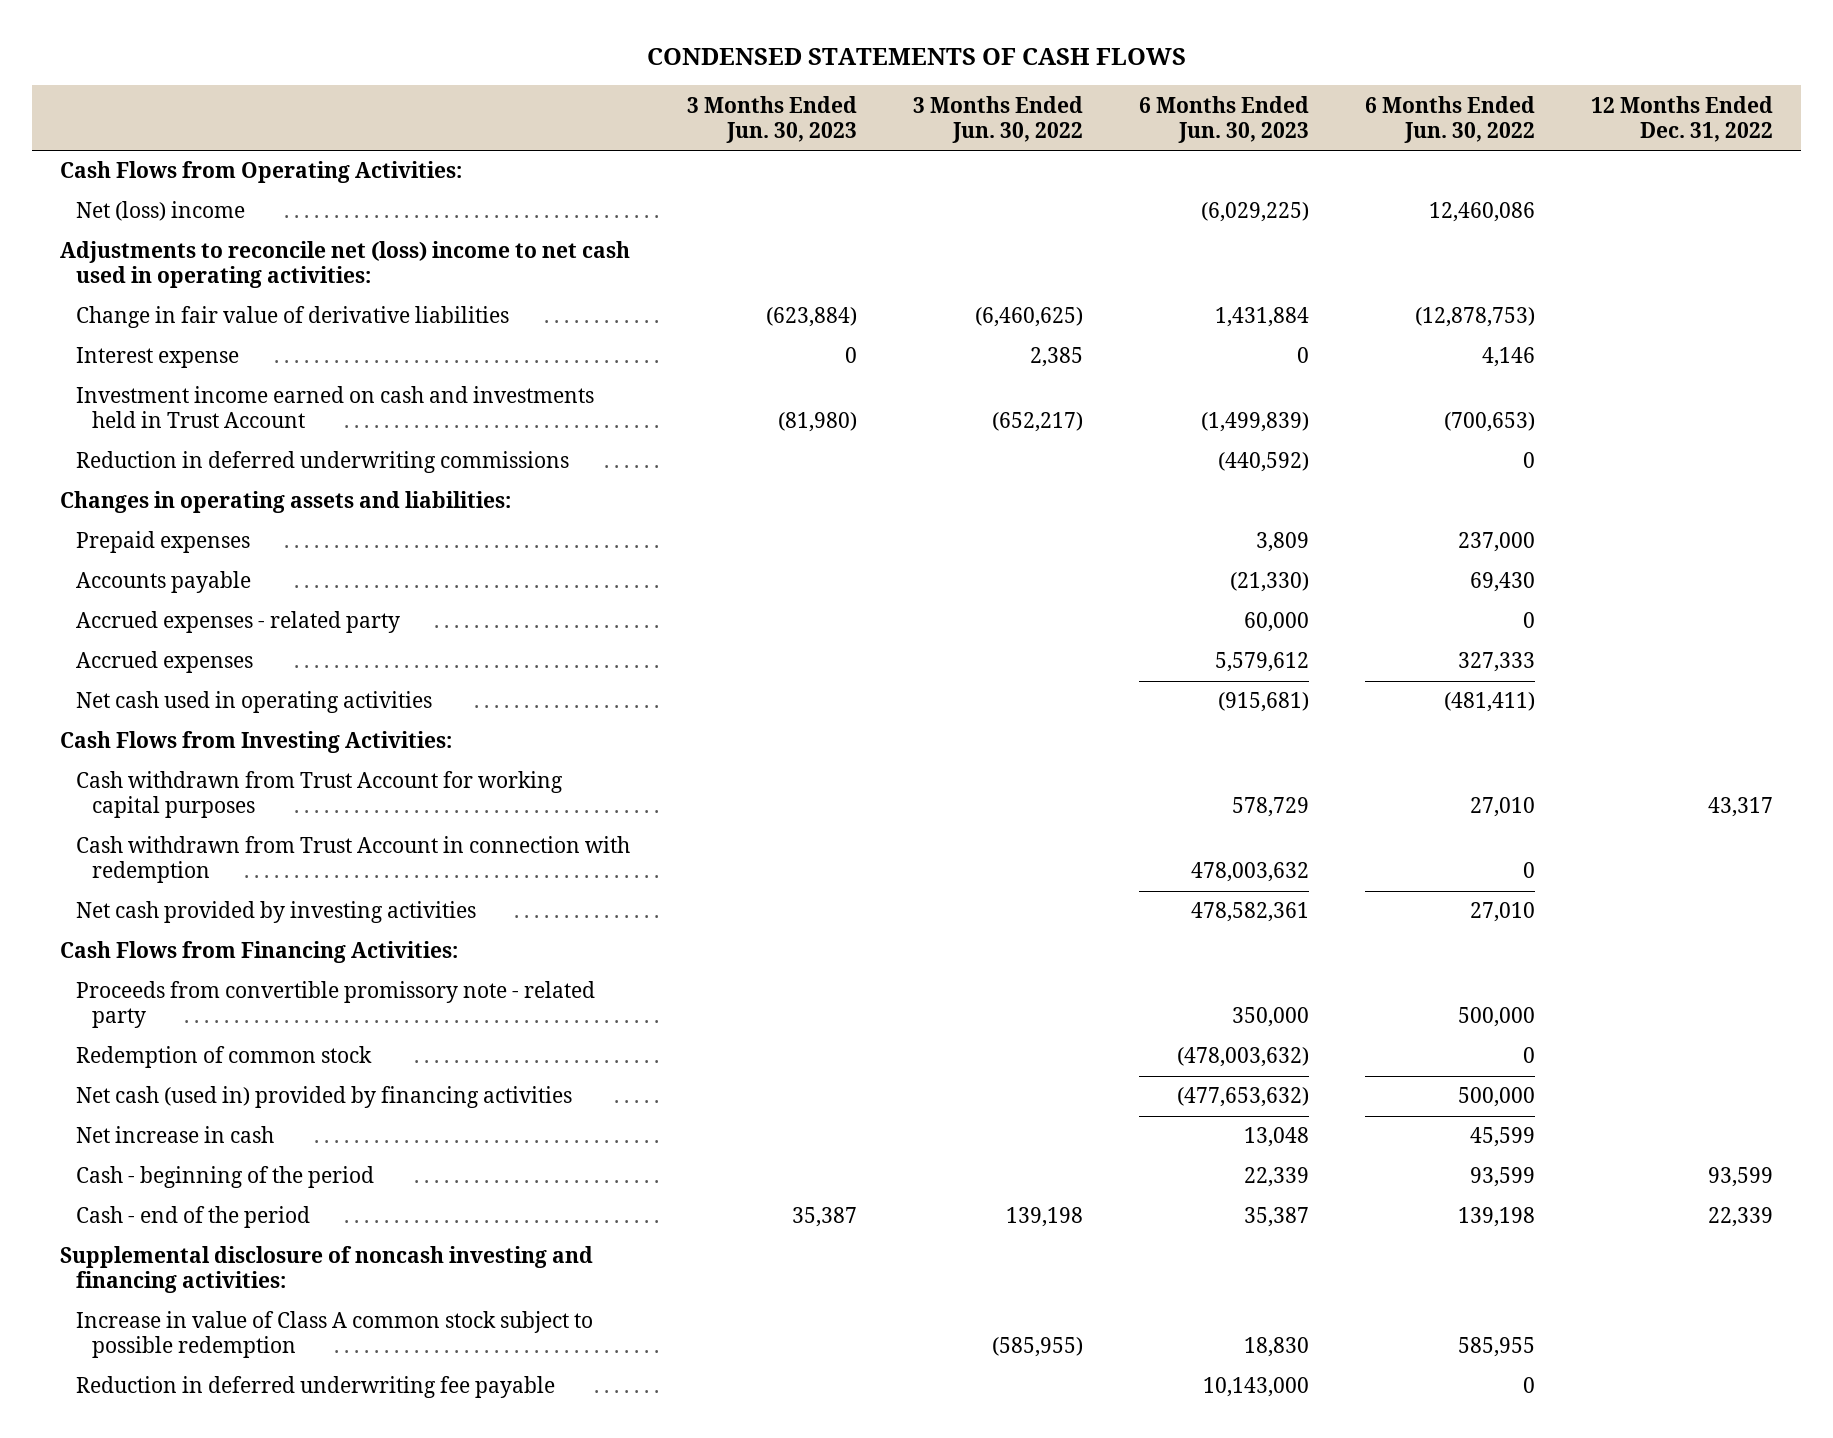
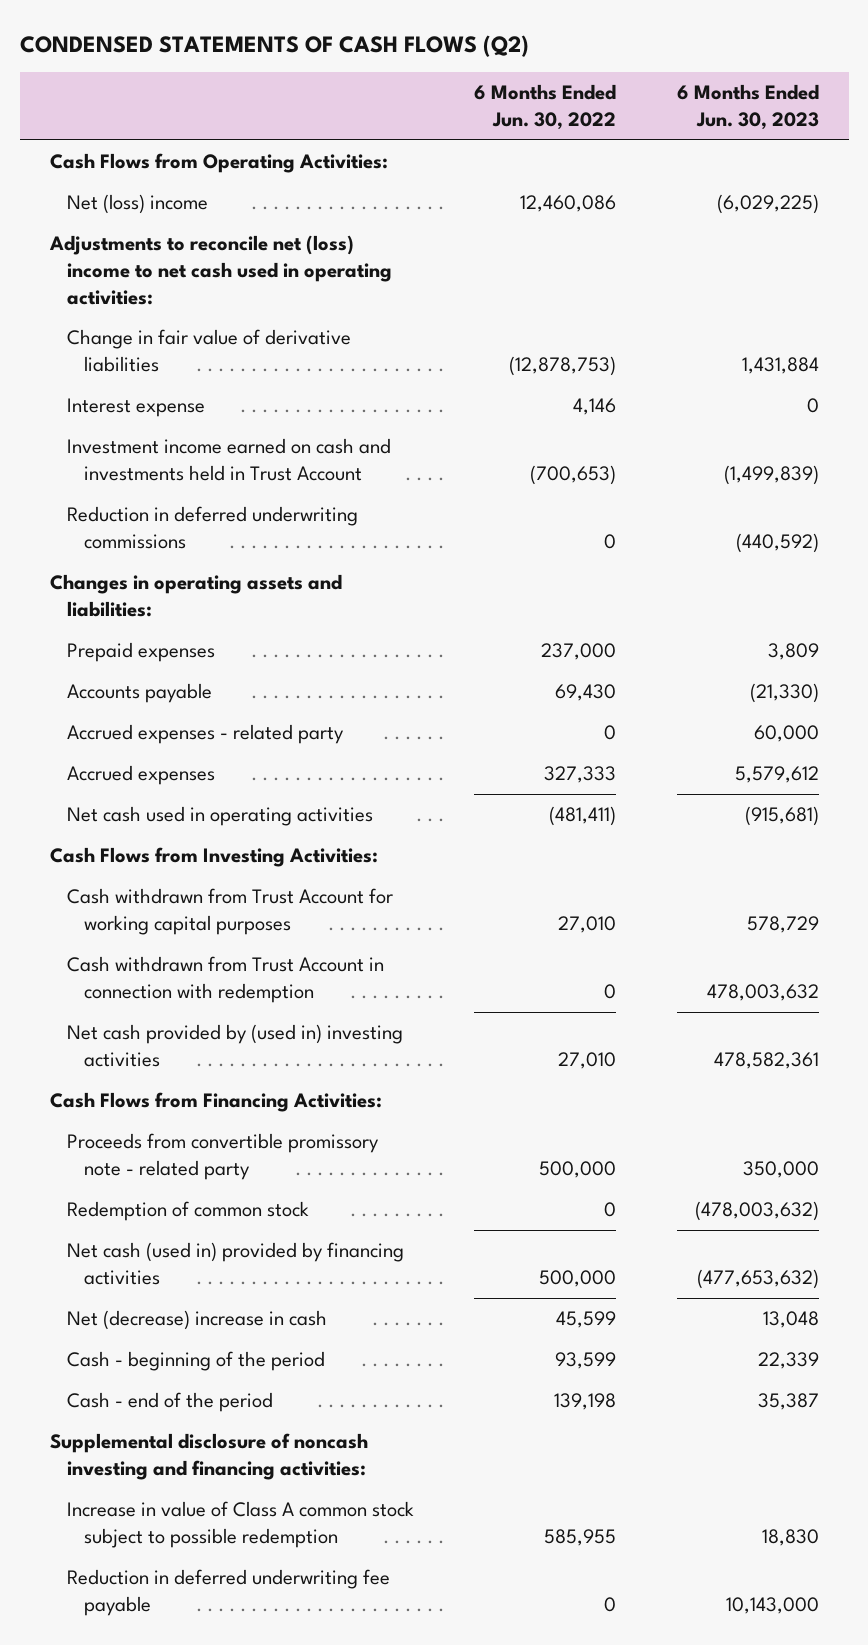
[646,47,1186,65] CONDENSED STATEMENTS OF CASH FLOWS -> [19,34,529,57] CONDENSED STATEMENTS OF CASH FLOWS (Q2)
[686,95,857,143] 3 Months Ended Jun. 30, 2023 -> none
[912,95,1083,143] 3 Months Ended Jun. 30, 2022 -> none
[1591,95,1774,142] 12 Months Ended Dec. 31, 2022 -> none
[76,901,477,924] Net cash provided by investing activities -> [66,1024,403,1067] Net cash provided by (used in) investing activities
[76,1126,275,1144] Net increase in cash -> [66,1310,327,1331] Net (decrease) increase in cash

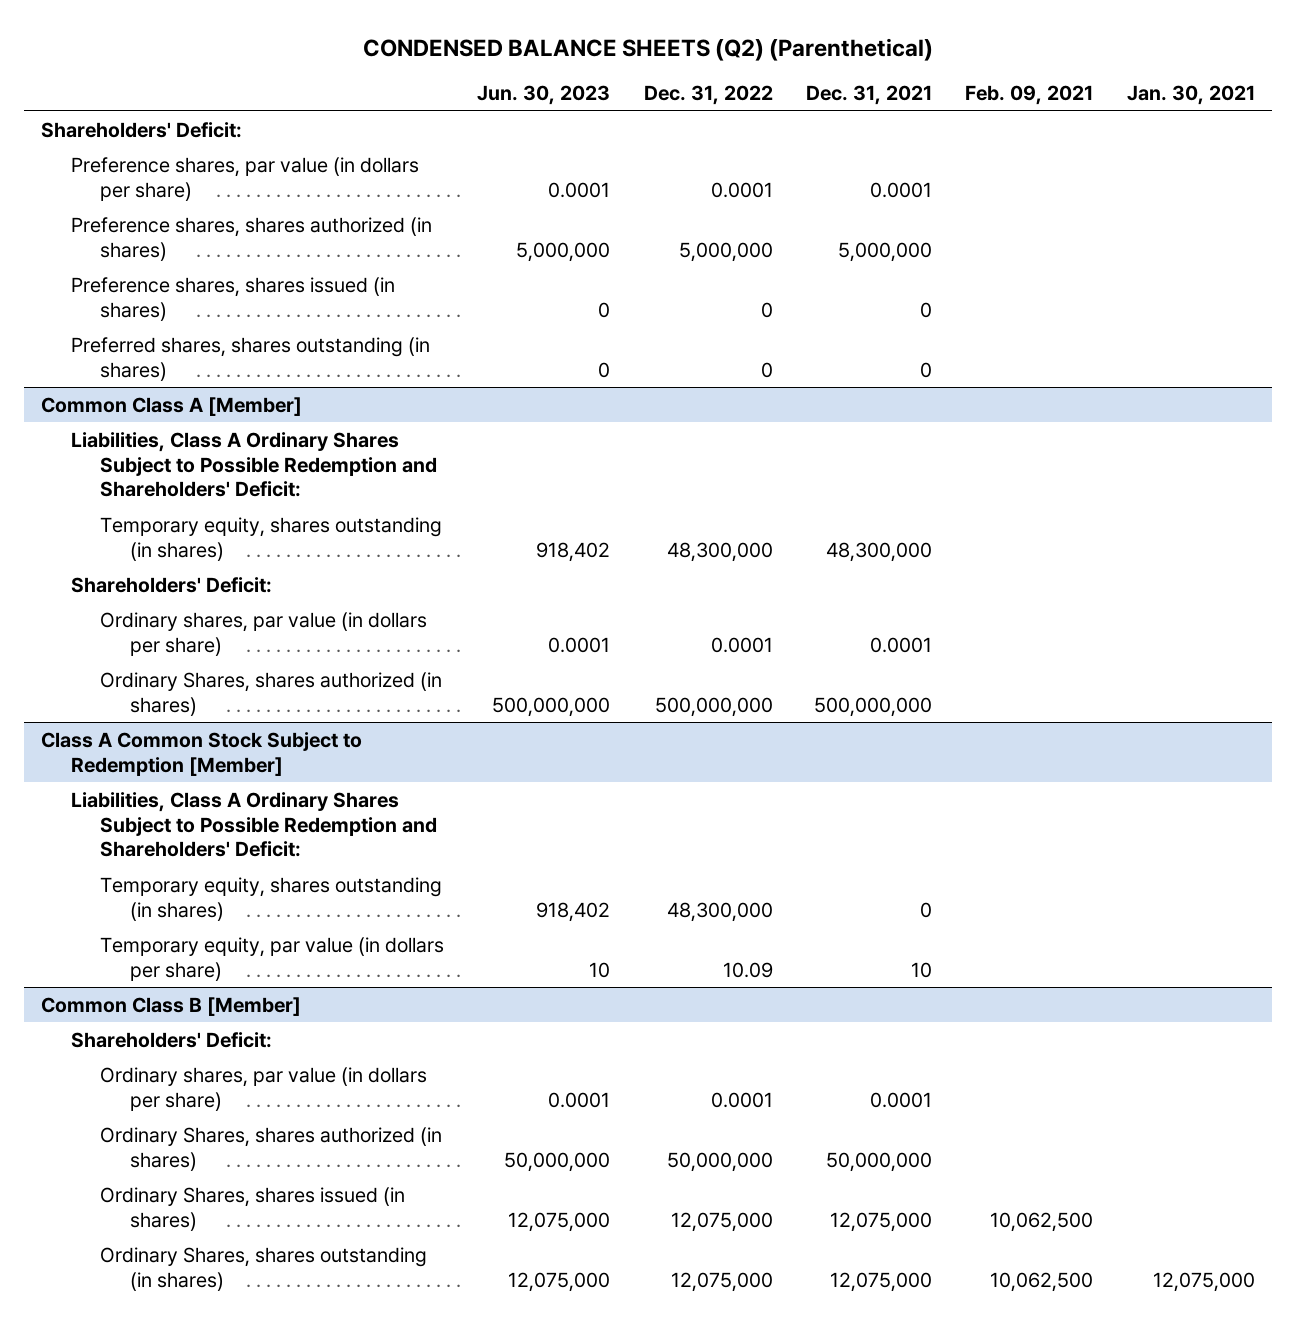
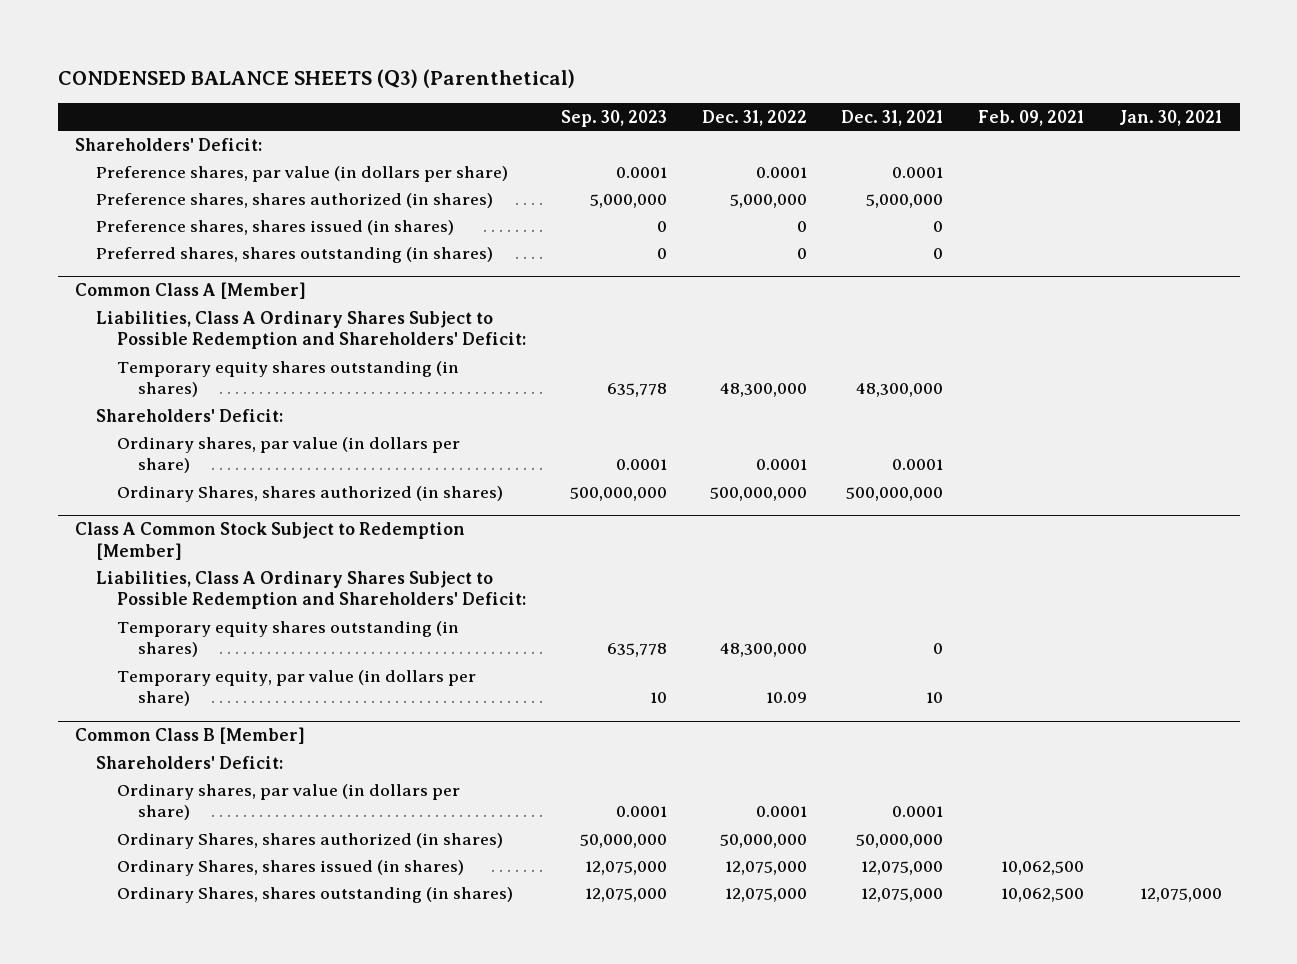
[362,37,933,61] CONDENSED BALANCE SHEETS (Q2) (Parenthetical) -> [57,69,575,89] CONDENSED BALANCE SHEETS (Q3) (Parenthetical)
[477,85,611,106] Jun. 30, 2023 -> none
none -> [560,109,667,127] Sep. 30, 2023
[100,516,443,561] Temporary equity, shares outstanding (in shares) -> [116,360,459,398] Temporary equity shares outstanding (in shares)
[100,876,443,921] Temporary equity, shares outstanding (in shares) -> [116,620,459,658] Temporary equity shares outstanding (in shares)

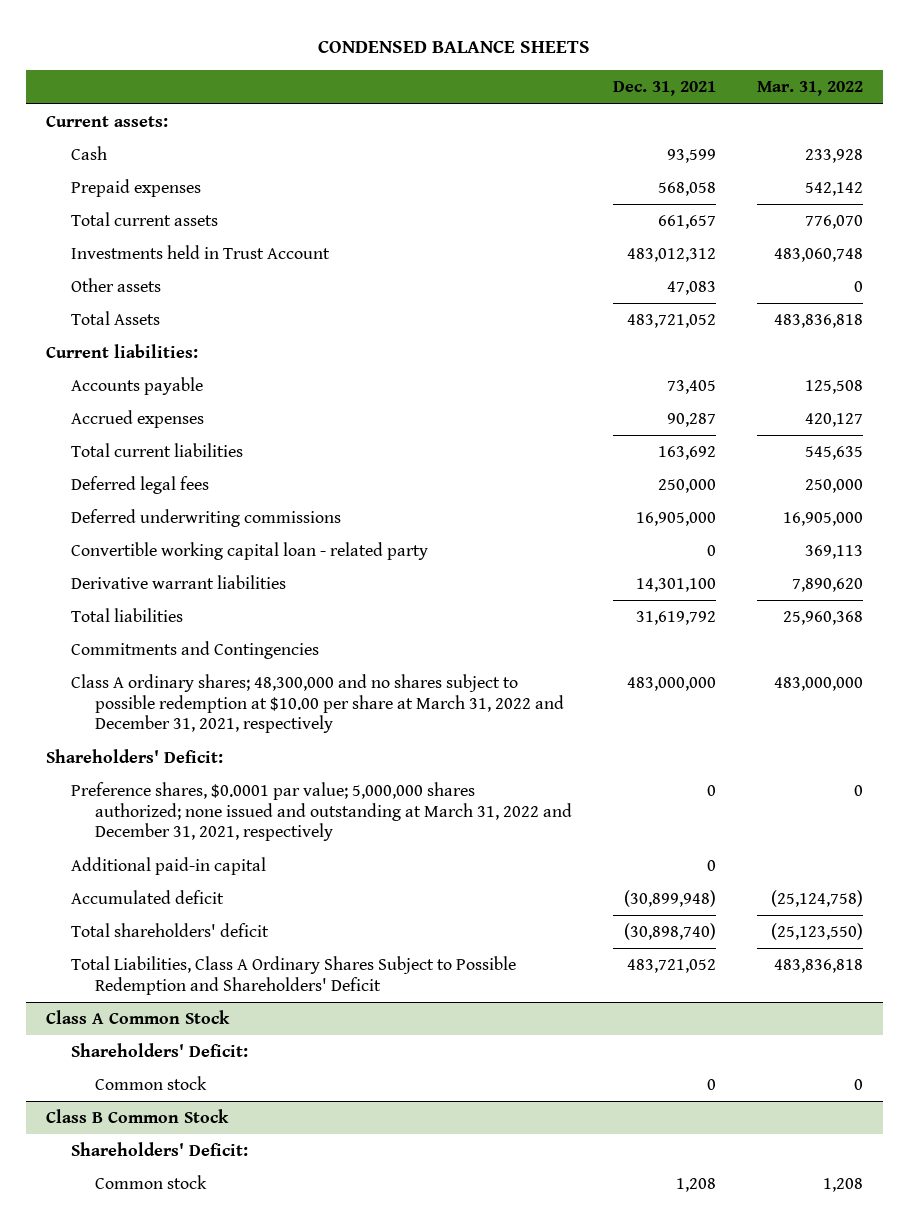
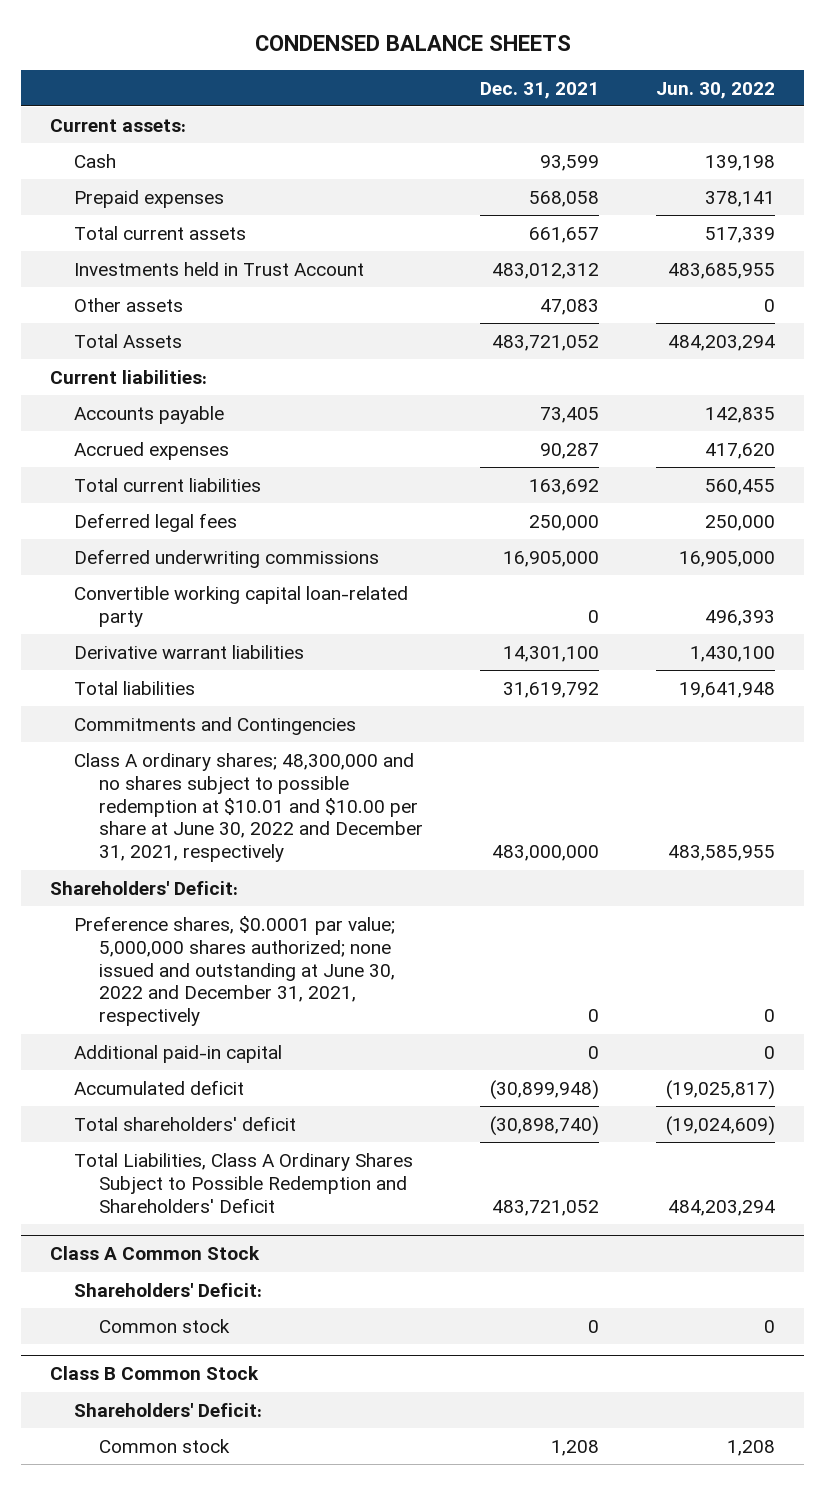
[756,81,863,97] Mar. 31, 2022 -> none
none -> [656,81,776,99] Jun. 30, 2022
[70,542,428,561] Convertible working capital loan - related party -> [74,585,409,627] Convertible working capital loan-related party
[70,674,564,734] Class A ordinary shares; 48,300,000 and no shares subject to possible redemption at $10.00 per share at March 31, 2022 and December 31, 2021, respectively -> [74,752,424,863] Class A ordinary shares; 48,300,000 and no shares subject to possible redemption at $10.01 and $10.00 per share at June 30, 2022 and December 31, 2021, respectively
[70,782,572,842] Preference shares, $0.0001 par value; 5,000,000 shares authorized; none issued and outstanding at March 31, 2022 and December 31, 2021, respectively -> [74,915,396,1027] Preference shares, $0.0001 par value; 5,000,000 shares authorized; none issued and outstanding at June 30, 2022 and December 31, 2021, respectively

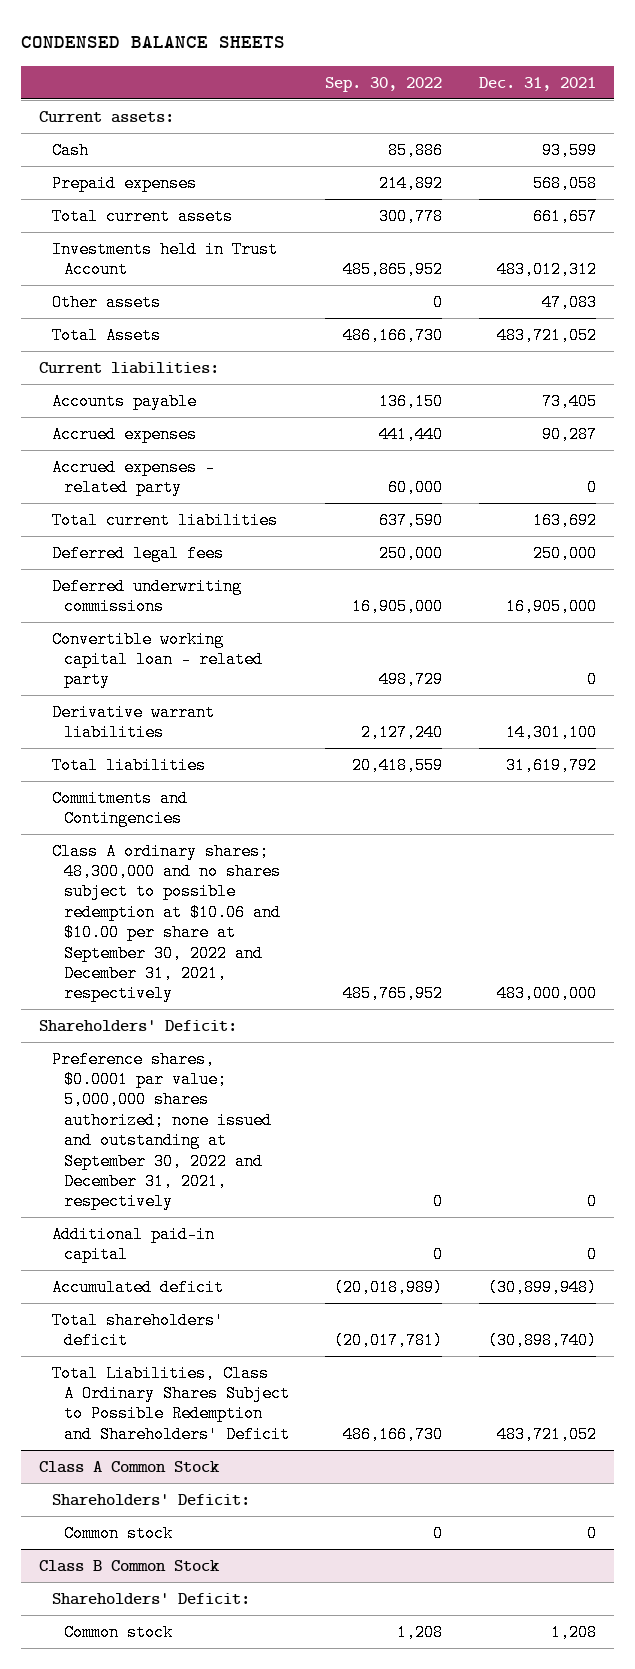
[656,81,776,99] Jun. 30, 2022 -> none
none -> [325,76,443,92] Sep. 30, 2022
none -> [51,458,215,497] Accrued expenses - related party
[74,585,409,627] Convertible working capital loan-related party -> [51,630,264,689] Convertible working capital loan - related party
[74,752,424,863] Class A ordinary shares; 48,300,000 and no shares subject to possible redemption at $10.01 and $10.00 per share at June 30, 2022 and December 31, 2021, respectively -> [51,842,282,1003] Class A ordinary shares; 48,300,000 and no shares subject to possible redemption at $10.06 and $10.00 per share at September 30, 2022 and December 31, 2021, respectively
[74,915,396,1027] Preference shares, $0.0001 par value; 5,000,000 shares authorized; none issued and outstanding at June 30, 2022 and December 31, 2021, respectively -> [51,1050,273,1211] Preference shares, $0.0001 par value; 5,000,000 shares authorized; none issued and outstanding at September 30, 2022 and December 31, 2021, respectively

